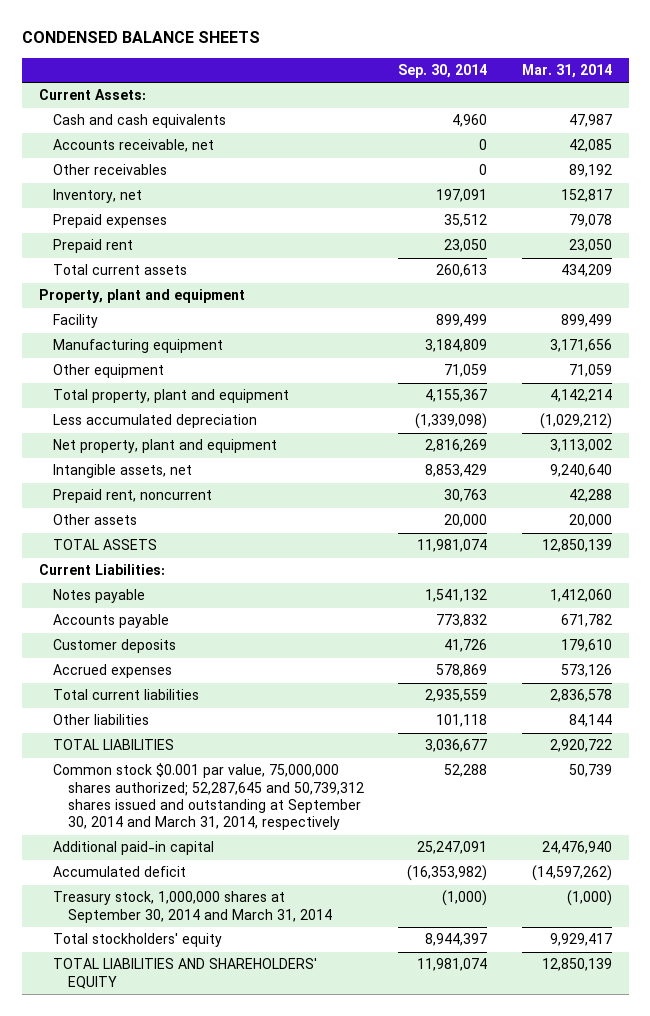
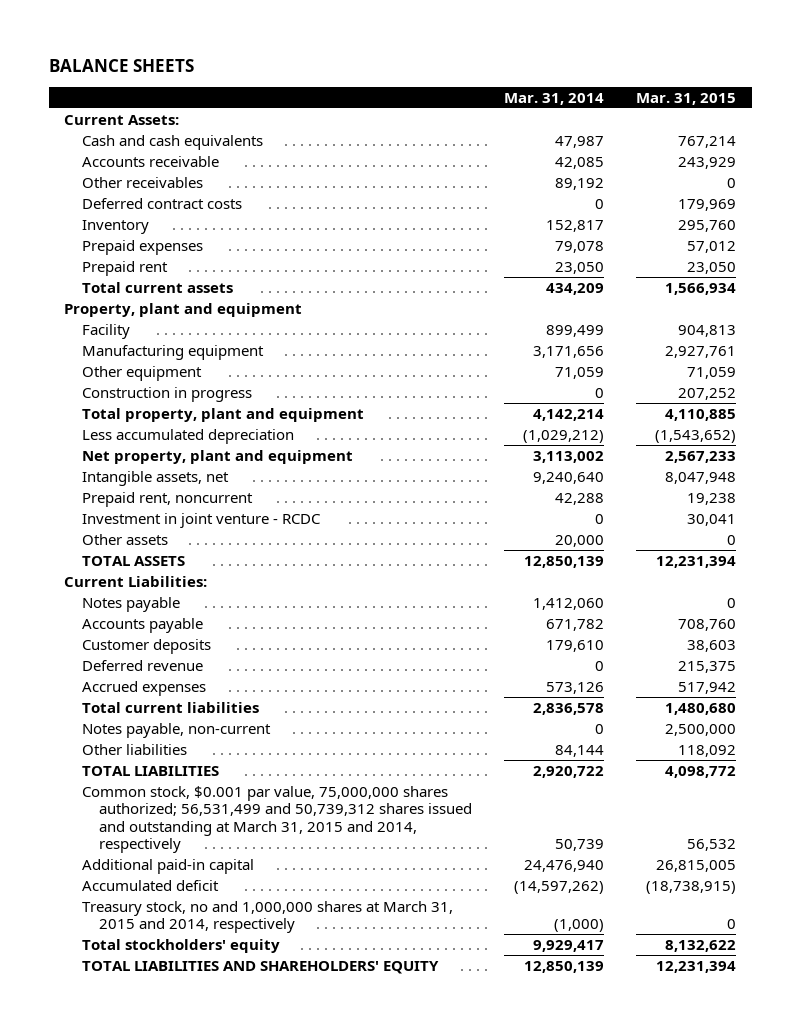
[21,31,260,44] CONDENSED BALANCE SHEETS -> [48,58,194,72] BALANCE SHEETS
[398,63,488,78] Sep. 30, 2014 -> none
none -> [635,92,736,105] Mar. 31, 2015
[53,139,215,153] Accounts receivable, net -> [81,155,219,167] Accounts receivable
none -> [81,197,242,209] Deferred contract costs
[53,189,143,204] Inventory, net -> [81,219,149,234] Inventory
none -> [81,386,252,402] Construction in progress
none -> [81,512,321,528] Investment in joint venture - RCDC
none -> [81,659,203,671] Deferred revenue
none -> [81,722,271,738] Notes payable, non-current
[53,763,364,831] Common stock $0.001 par value, 75,000,000 shares authorized; 52,287,645 and 50,739,312 shares issued and outstanding at September 30, 2014 and March 31, 2014, respectively -> [81,785,473,854] Common stock, $0.001 par value, 75,000,000 shares authorized; 56,531,499 and 50,739,312 shares issued and outstanding at March 31, 2015 and 2014, respectively
[53,891,332,923] Treasury stock, 1,000,000 shares at September 30, 2014 and March 31, 2014 -> [81,900,453,934] Treasury stock, no and 1,000,000 shares at March 31, 2015 and 2014, respectively

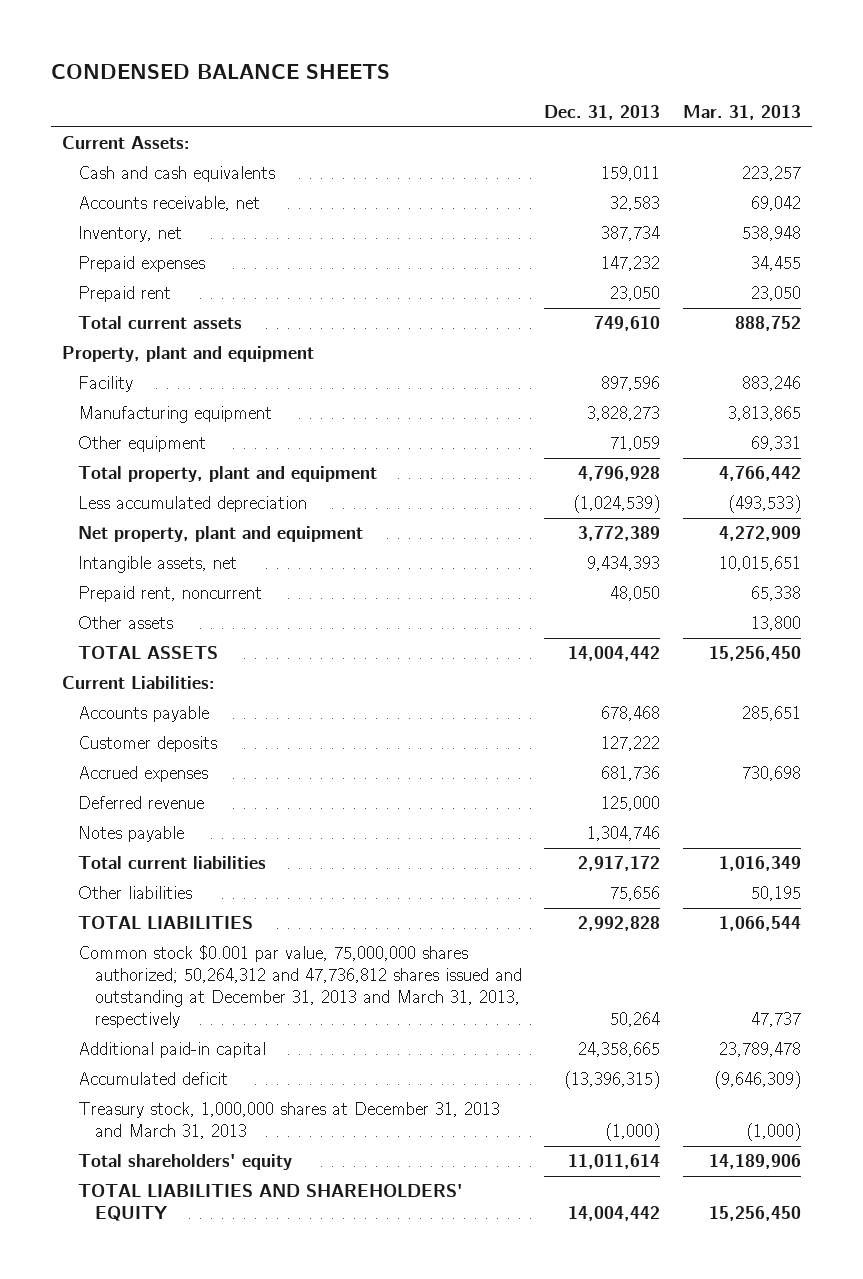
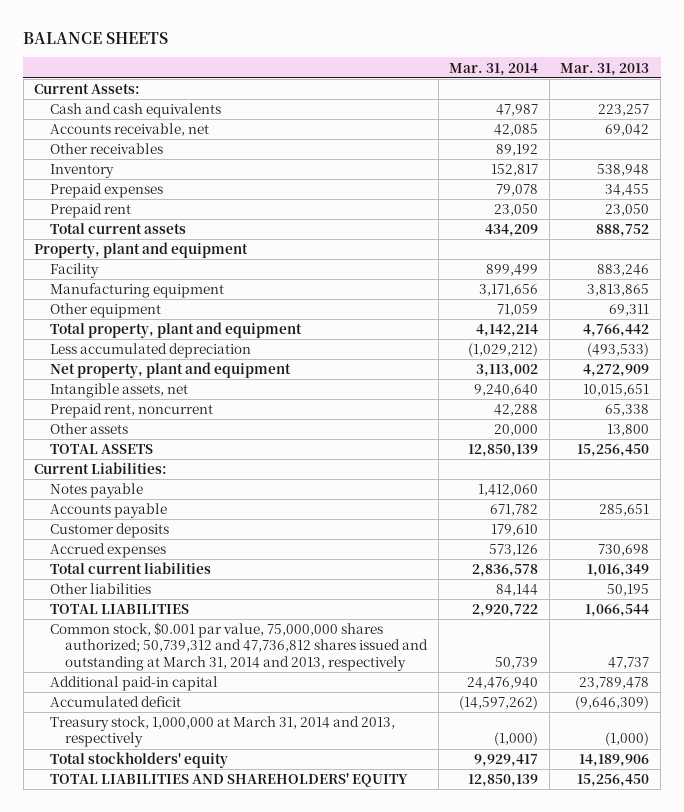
[50,63,390,79] CONDENSED BALANCE SHEETS -> [23,32,169,45] BALANCE SHEETS
[544,104,661,120] Dec. 31, 2013 -> none
none -> [449,62,539,76] Mar. 31, 2014
none -> [49,143,163,155] Other receivables
[78,226,183,243] Inventory, net -> [49,164,114,179] Inventory
[750,436,801,452] 69,331 -> [609,304,650,317] 69,311
[78,826,185,843] Notes payable -> [49,483,143,499] Notes payable
[78,796,205,810] Deferred revenue -> none
[78,945,522,1029] Common stock $0.001 par value, 75,000,000 shares authorized; 50,264,312 and 47,736,812 shares issued and outstanding at December 31, 2013 and March 31, 2013, respectively -> [49,622,428,671] Common stock, $0.001 par value, 75,000,000 shares authorized; 50,739,312 and 47,736,812 shares issued and outstanding at March 31, 2014 and 2013, respectively
[78,1102,501,1140] Treasury stock, 1,000,000 shares at December 31, 2013 and March 31, 2013 -> [49,716,395,748] Treasury stock, 1,000,000 at March 31, 2014 and 2013, respectively
[78,1154,293,1171] Total shareholders' equity -> [49,752,228,769] Total stockholders' equity

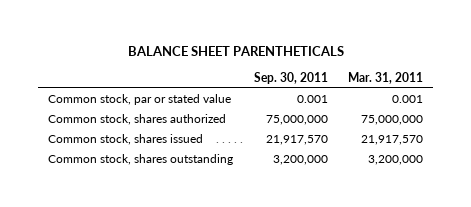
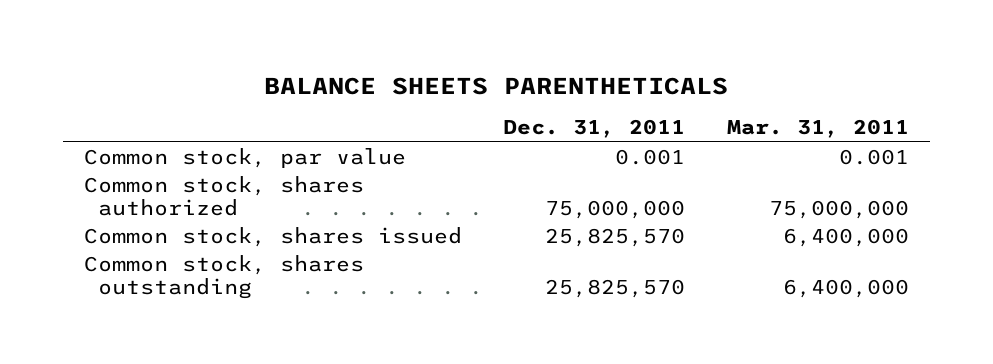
[127,45,344,56] BALANCE SHEET PARENTHETICALS -> [264,76,729,95] BALANCE SHEETS PARENTHETICALS
[253,71,328,84] Sep. 30, 2011 -> none
none -> [503,119,686,139] Dec. 31, 2011
[48,94,232,106] Common stock, par or stated value -> [83,147,406,168] Common stock, par value
[360,135,423,146] 21,917,570 -> [783,227,910,247] 6,400,000
[367,155,423,166] 3,200,000 -> [783,278,910,298] 6,400,000

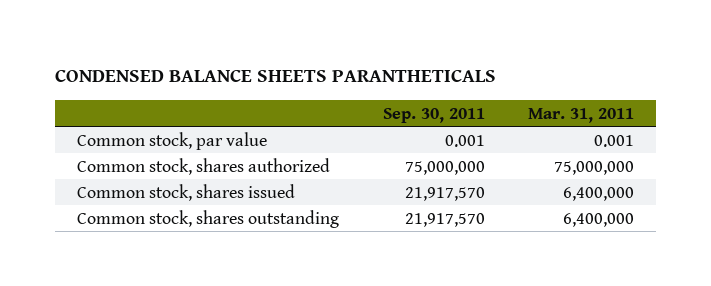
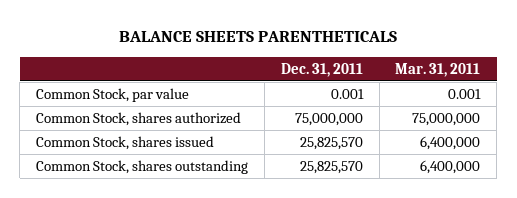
[55,69,497,83] CONDENSED BALANCE SHEETS PARANTHETICALS -> [119,31,398,43] BALANCE SHEETS PARENTHETICALS
[382,107,485,123] Sep. 30, 2011 -> none
none -> [280,62,363,77] Dec. 31, 2011
[77,131,268,150] Common stock, par value -> [36,87,190,102] Common Stock, par value
[77,157,331,175] Common stock, shares authorized -> [36,111,242,126] Common Stock, shares authorized
[77,183,296,201] Common stock, shares issued -> [36,135,215,150] Common Stock, shares issued
[77,209,340,228] Common stock, shares outstanding -> [36,159,249,174] Common Stock, shares outstanding

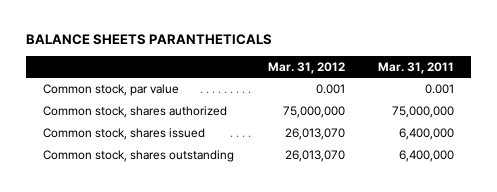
[119,31,398,43] BALANCE SHEETS PARENTHETICALS -> [25,33,272,45] BALANCE SHEETS PARANTHETICALS
[280,62,363,77] Dec. 31, 2011 -> none
none -> [267,61,345,74] Mar. 31, 2012
[36,87,190,102] Common Stock, par value -> [42,84,179,97] Common stock, par value
[36,111,242,126] Common Stock, shares authorized -> [42,106,227,119] Common stock, shares authorized
[36,135,215,150] Common Stock, shares issued -> [42,128,205,141] Common stock, shares issued
[36,159,249,174] Common Stock, shares outstanding -> [42,150,234,163] Common stock, shares outstanding

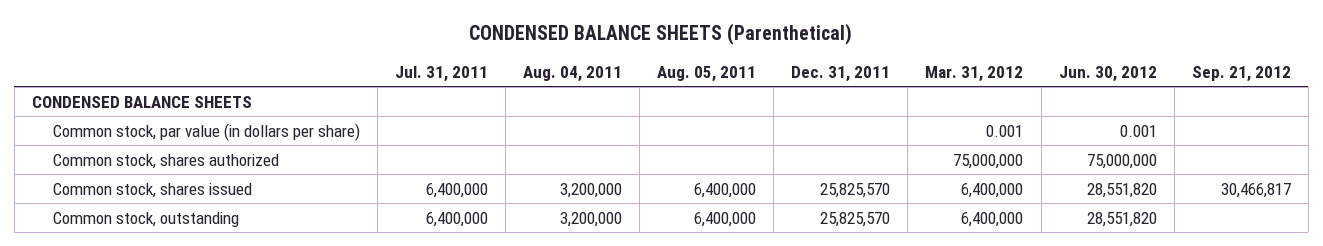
[25,33,272,45] BALANCE SHEETS PARANTHETICALS -> [469,23,853,46] CONDENSED BALANCE SHEETS (Parenthetical)
[378,61,455,74] Mar. 31, 2011 -> none
none -> [395,65,489,82] Jul. 31, 2011
none -> [523,65,623,82] Aug. 04, 2011
none -> [657,65,757,82] Aug. 05, 2011
none -> [791,65,891,82] Dec. 31, 2011
none -> [1058,65,1157,82] Jun. 30, 2012
none -> [1191,65,1291,82] Sep. 21, 2012
none -> [31,95,252,108] CONDENSED BALANCE SHEETS
[42,84,179,97] Common stock, par value -> [53,122,361,141] Common stock, par value (in dollars per share)
[284,128,345,141] 26,013,070 -> [961,182,1024,198] 6,400,000
[42,150,234,163] Common stock, shares outstanding -> [53,211,240,227] Common stock, outstanding
[284,150,345,163] 26,013,070 -> [961,211,1024,227] 6,400,000

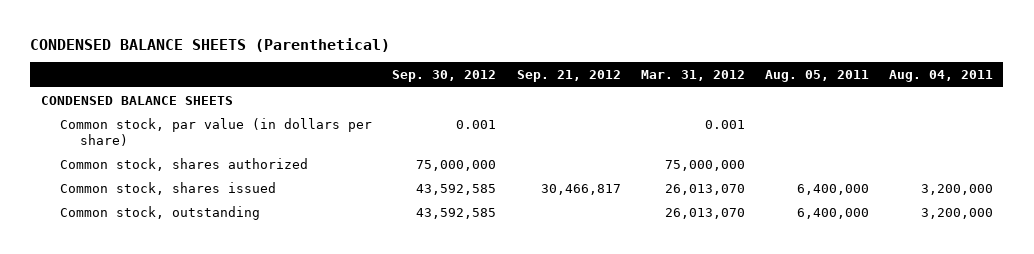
[395,65,489,82] Jul. 31, 2011 -> none
[791,65,891,82] Dec. 31, 2011 -> none
[1058,65,1157,82] Jun. 30, 2012 -> none
none -> [392,70,497,83] Sep. 30, 2012
[961,182,1024,198] 6,400,000 -> [664,183,745,195] 26,013,070
[961,211,1024,227] 6,400,000 -> [664,207,745,219] 26,013,070

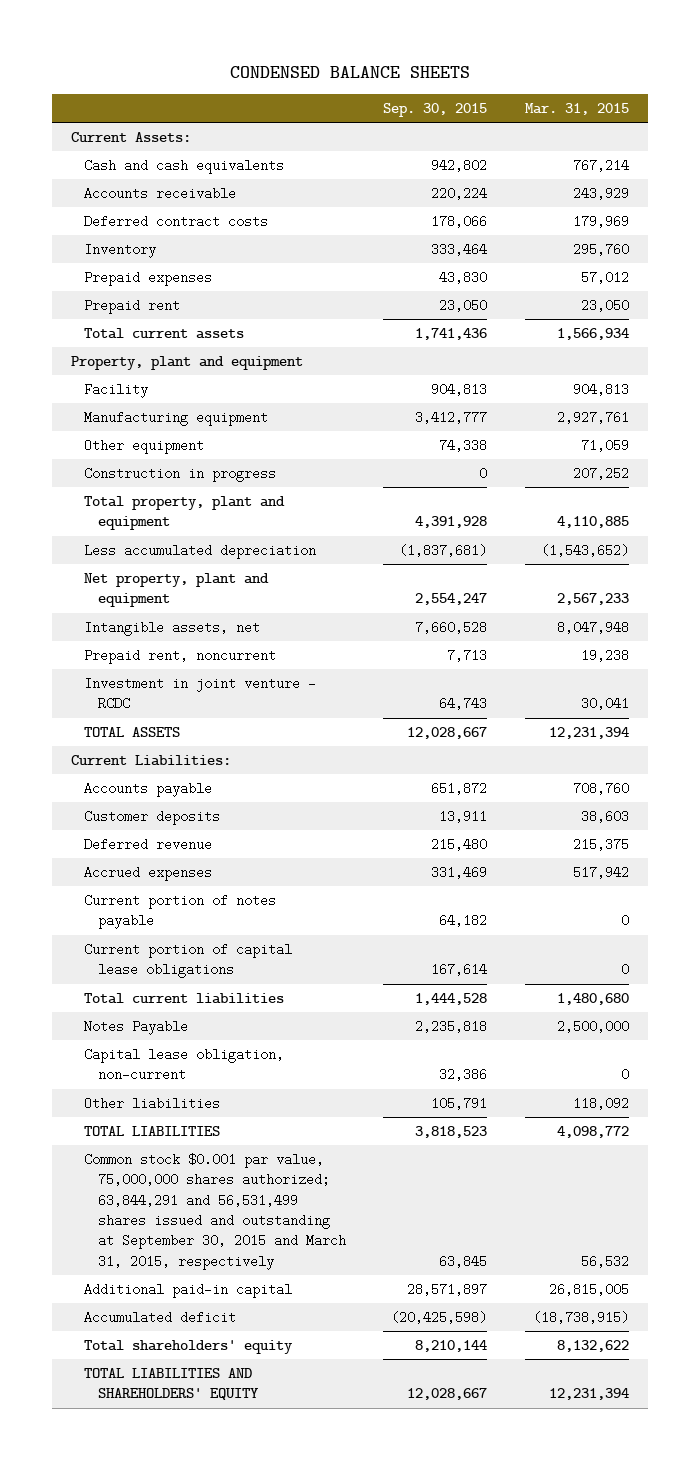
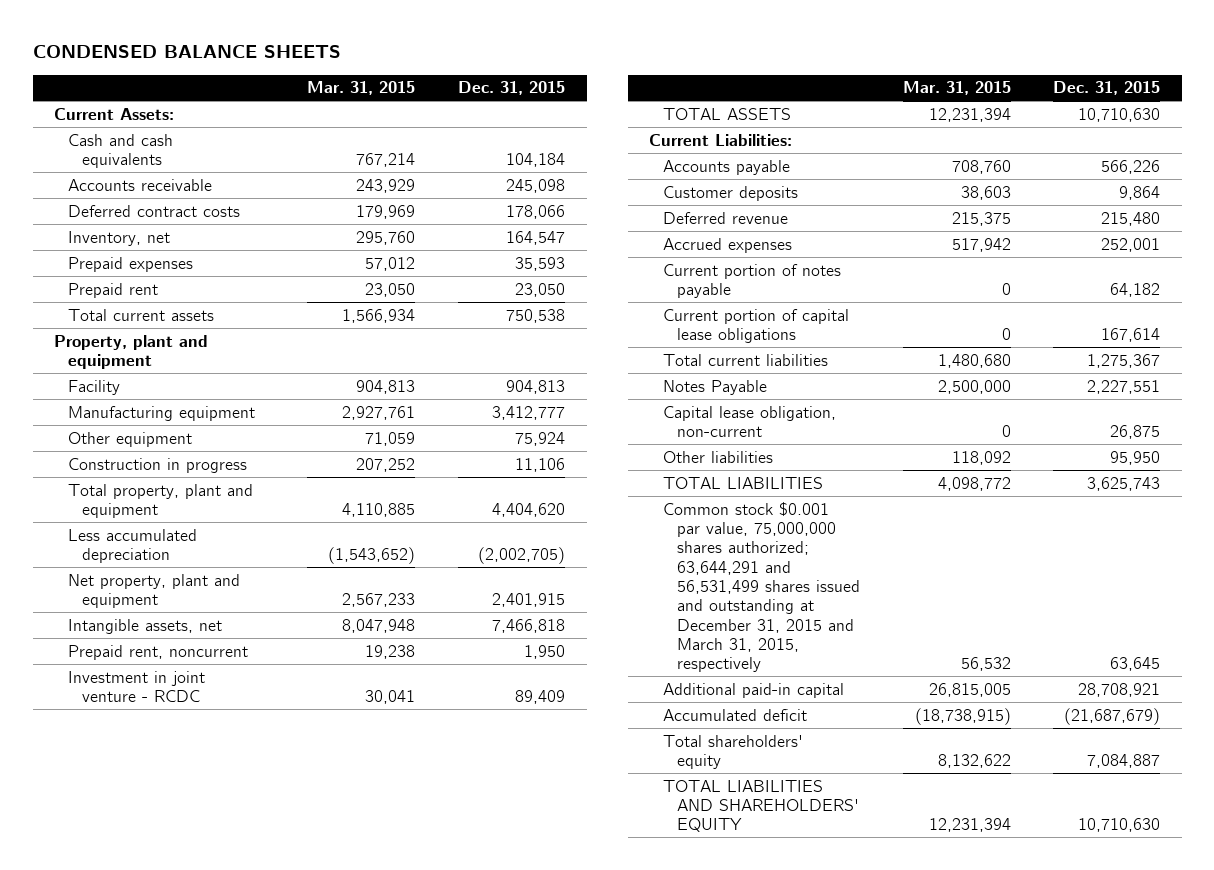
[383,102,488,117] Sep. 30, 2015 -> none
none -> [458,81,566,96] Dec. 31, 2015
[84,243,157,259] Inventory -> [67,230,170,246] Inventory, net
[84,1153,346,1270] Common stock $0.001 par value, 75,000,000 shares authorized; 63,844,291 and 56,531,499 shares issued and outstanding at September 30, 2015 and March 31, 2015, respectively -> [662,501,860,673] Common stock $0.001 par value, 75,000,000 shares authorized; 63,644,291 and 56,531,499 shares issued and outstanding at December 31, 2015 and March 31, 2015, respectively

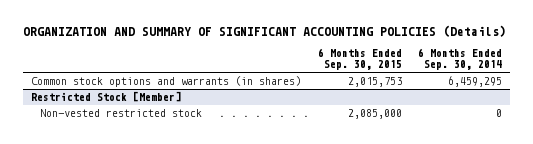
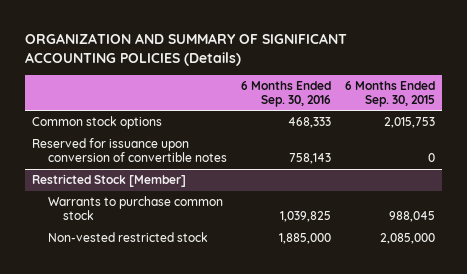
[418,47,503,71] 6 Months Ended Sep. 30, 2014 -> none
none -> [240,80,331,107] 6 Months Ended Sep. 30, 2016
[30,75,301,87] Common stock options and warrants (in shares) -> [32,116,163,130] Common stock options
none -> [32,138,227,163] Reserved for issuance upon conversion of convertible notes
none -> [47,196,223,221] Warrants to purchase common stock

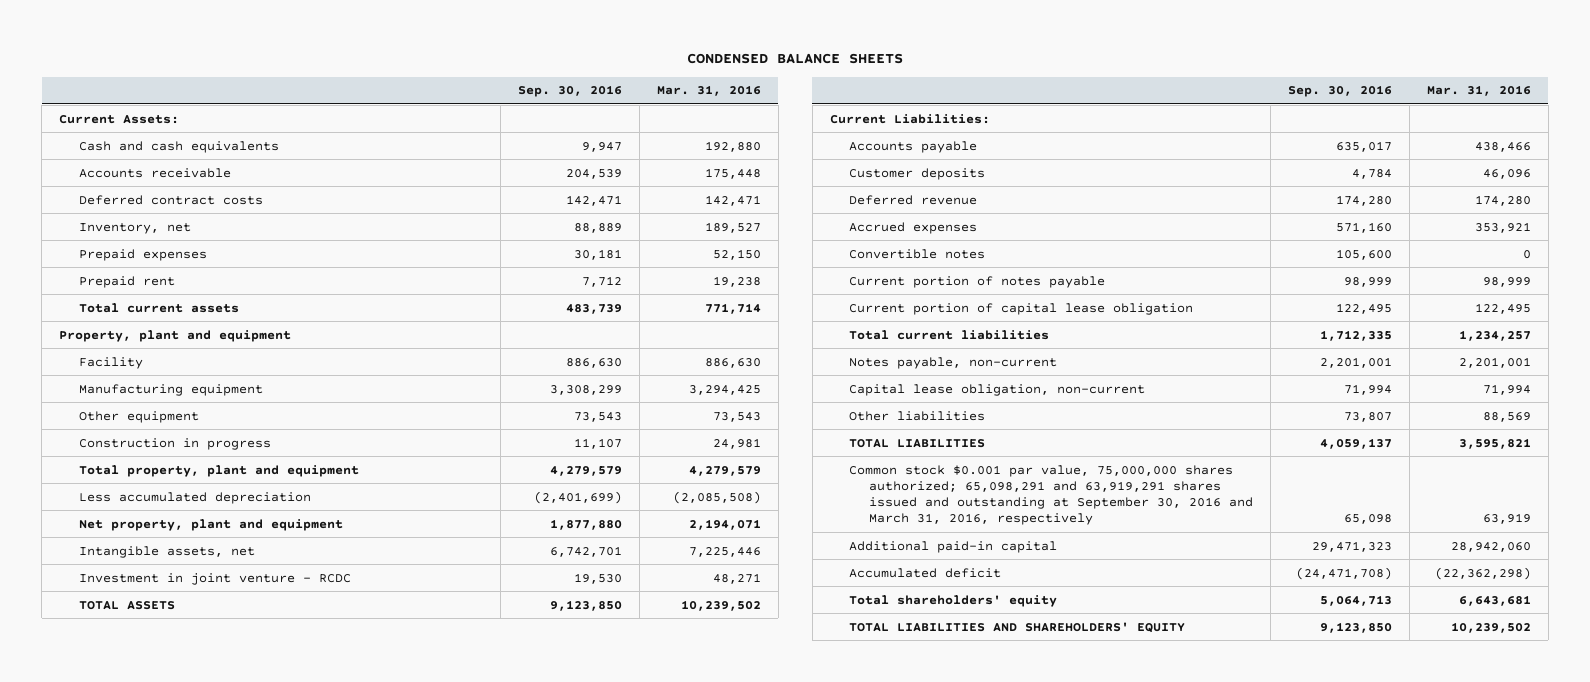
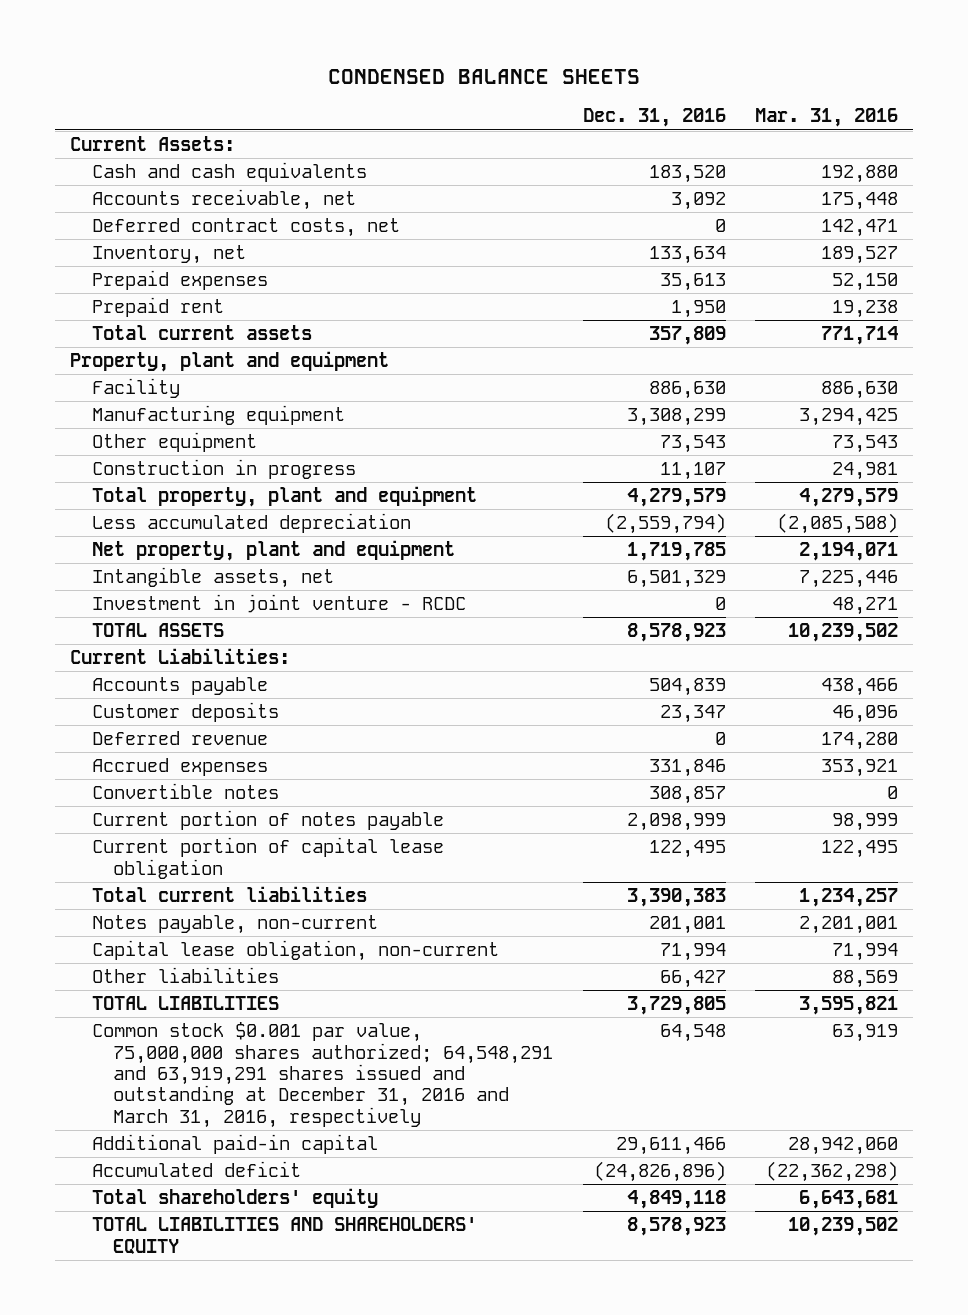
[517,85,622,98] Sep. 30, 2016 -> none
none -> [582,108,726,128] Dec. 31, 2016
[79,167,232,178] Accounts receivable -> [91,189,356,211] Accounts receivable, net
[79,194,264,205] Deferred contract costs -> [91,218,400,238] Deferred contract costs, net
[849,464,1253,526] Common stock $0.001 par value, 75,000,000 shares authorized; 65,098,291 and 63,919,291 shares issued and outstanding at September 30, 2016 and March 31, 2016, respectively -> [91,1022,554,1128] Common stock $0.001 par value, 75,000,000 shares authorized; 64,548,291 and 63,919,291 shares issued and outstanding at December 31, 2016 and March 31, 2016, respectively

